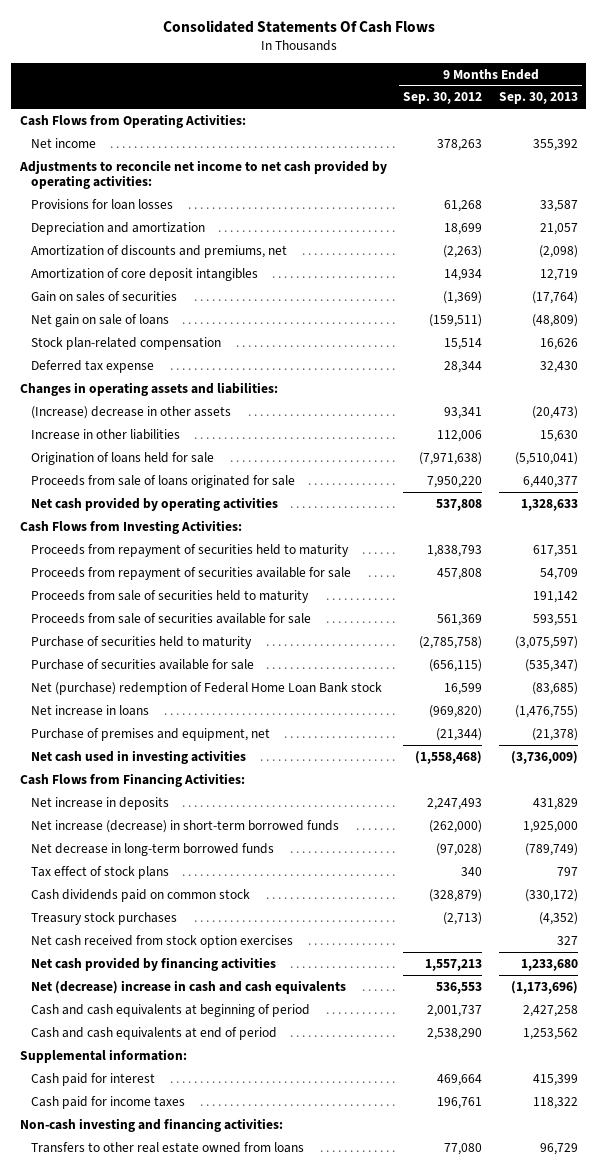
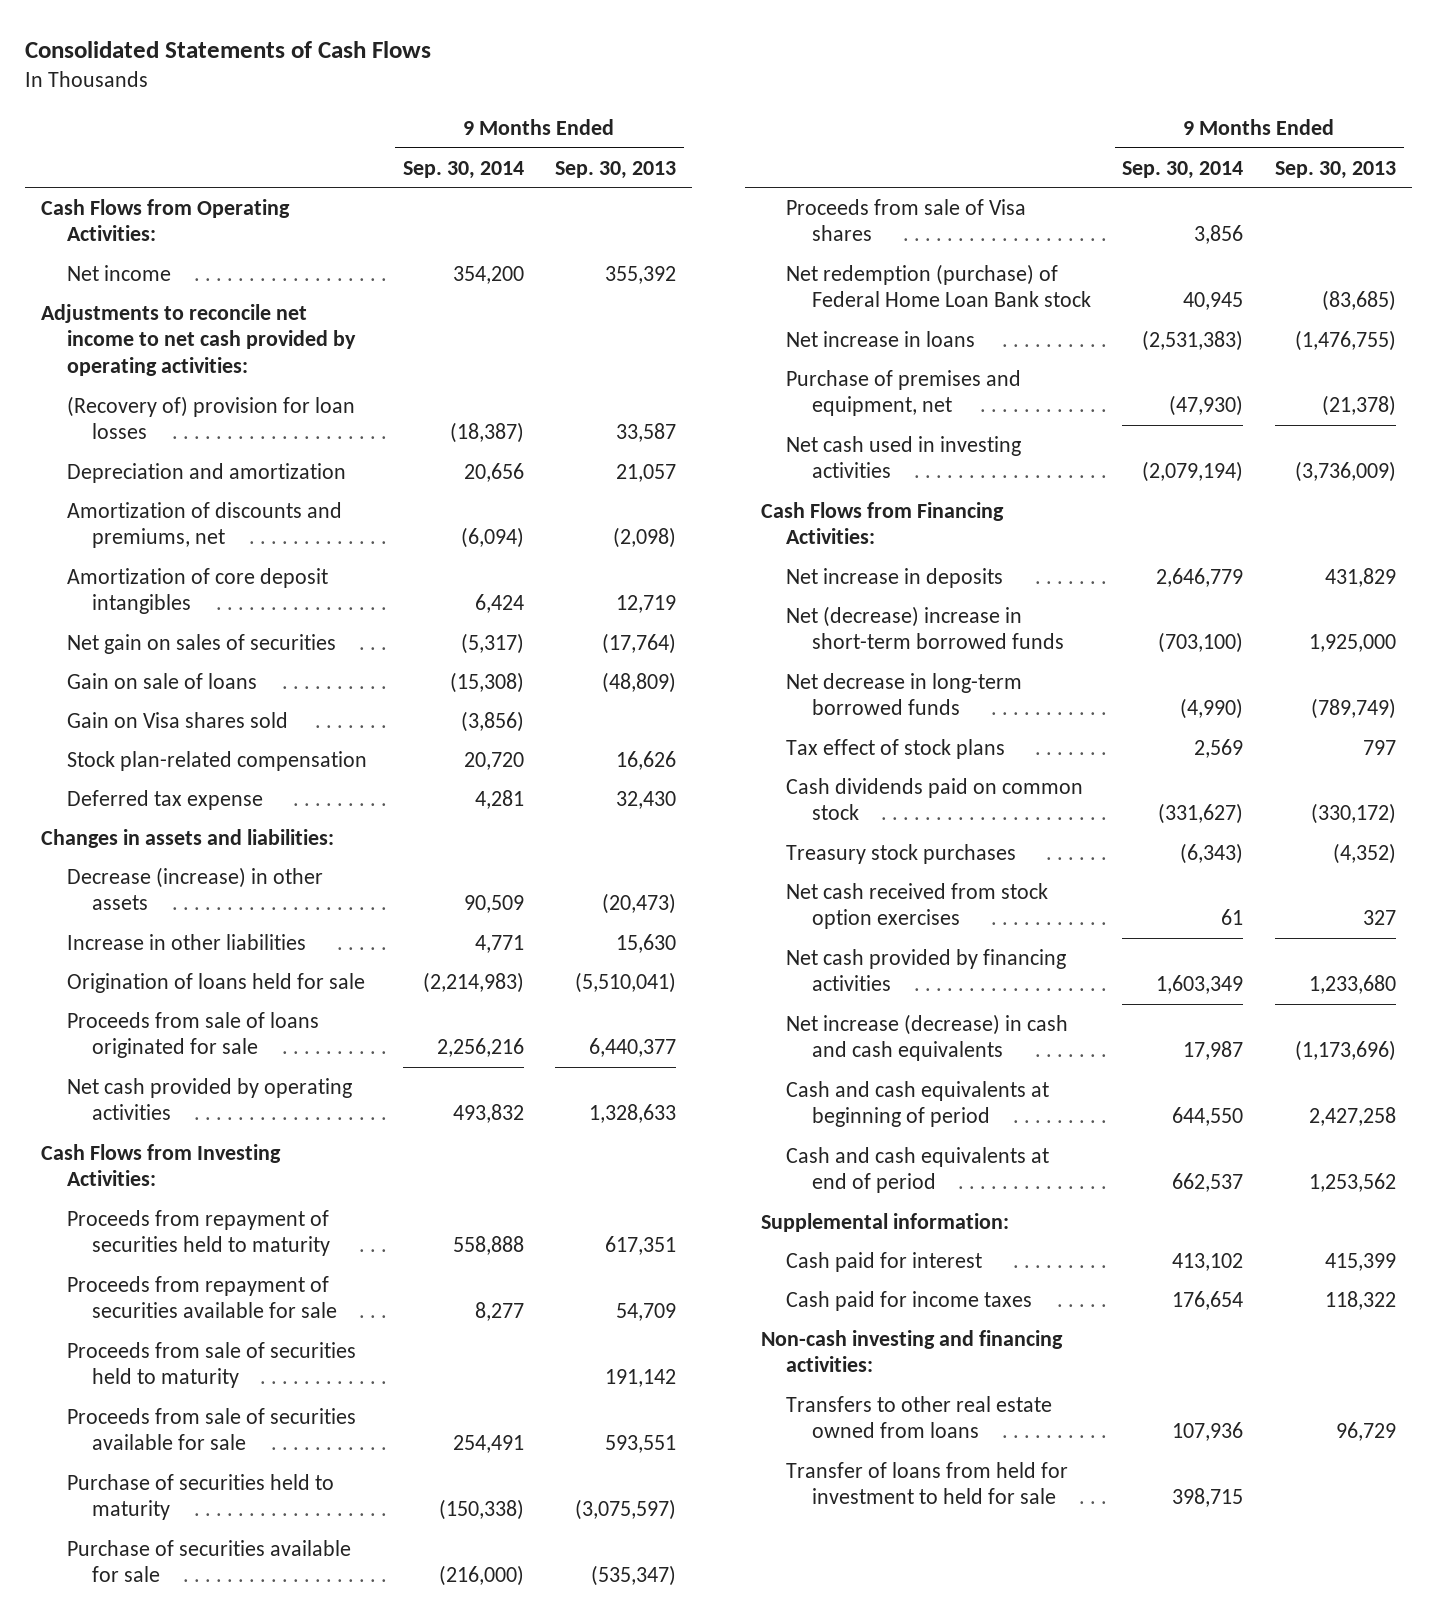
[162,20,435,34] Consolidated Statements Of Cash Flows -> [25,41,432,59] Consolidated Statements of Cash Flows
[403,92,483,105] Sep. 30, 2012 -> none
none -> [402,160,524,179] Sep. 30, 2014
[30,198,173,210] Provisions for loan losses -> [66,395,355,440] (Recovery of) provision for loan losses
[30,290,177,302] Gain on sales of securities -> [66,633,336,654] Net gain on sales of securities
[30,313,169,327] Net gain on sale of loans -> [66,672,257,689] Gain on sale of loans
none -> [66,711,288,728] Gain on Visa shares sold
[19,381,278,396] Changes in operating assets and liabilities: -> [40,828,334,848] Changes in assets and liabilities:
[30,405,231,419] (Increase) decrease in other assets -> [66,866,323,911] Decrease (increase) in other assets
none -> [786,198,1027,242] Proceeds from sale of Visa shares
[30,681,382,695] Net (purchase) redemption of Federal Home Loan Bank stock -> [786,263,1091,308] Net redemption (purchase) of Federal Home Loan Bank stock
[30,819,339,833] Net increase (decrease) in short-term borrowed funds -> [786,605,1064,650] Net (decrease) increase in short-term borrowed funds
[30,979,346,994] Net (decrease) increase in cash and cash equivalents -> [786,1013,1069,1062] Net increase (decrease) in cash and cash equivalents
none -> [786,1461,1069,1505] Transfer of loans from held for investment to held for sale

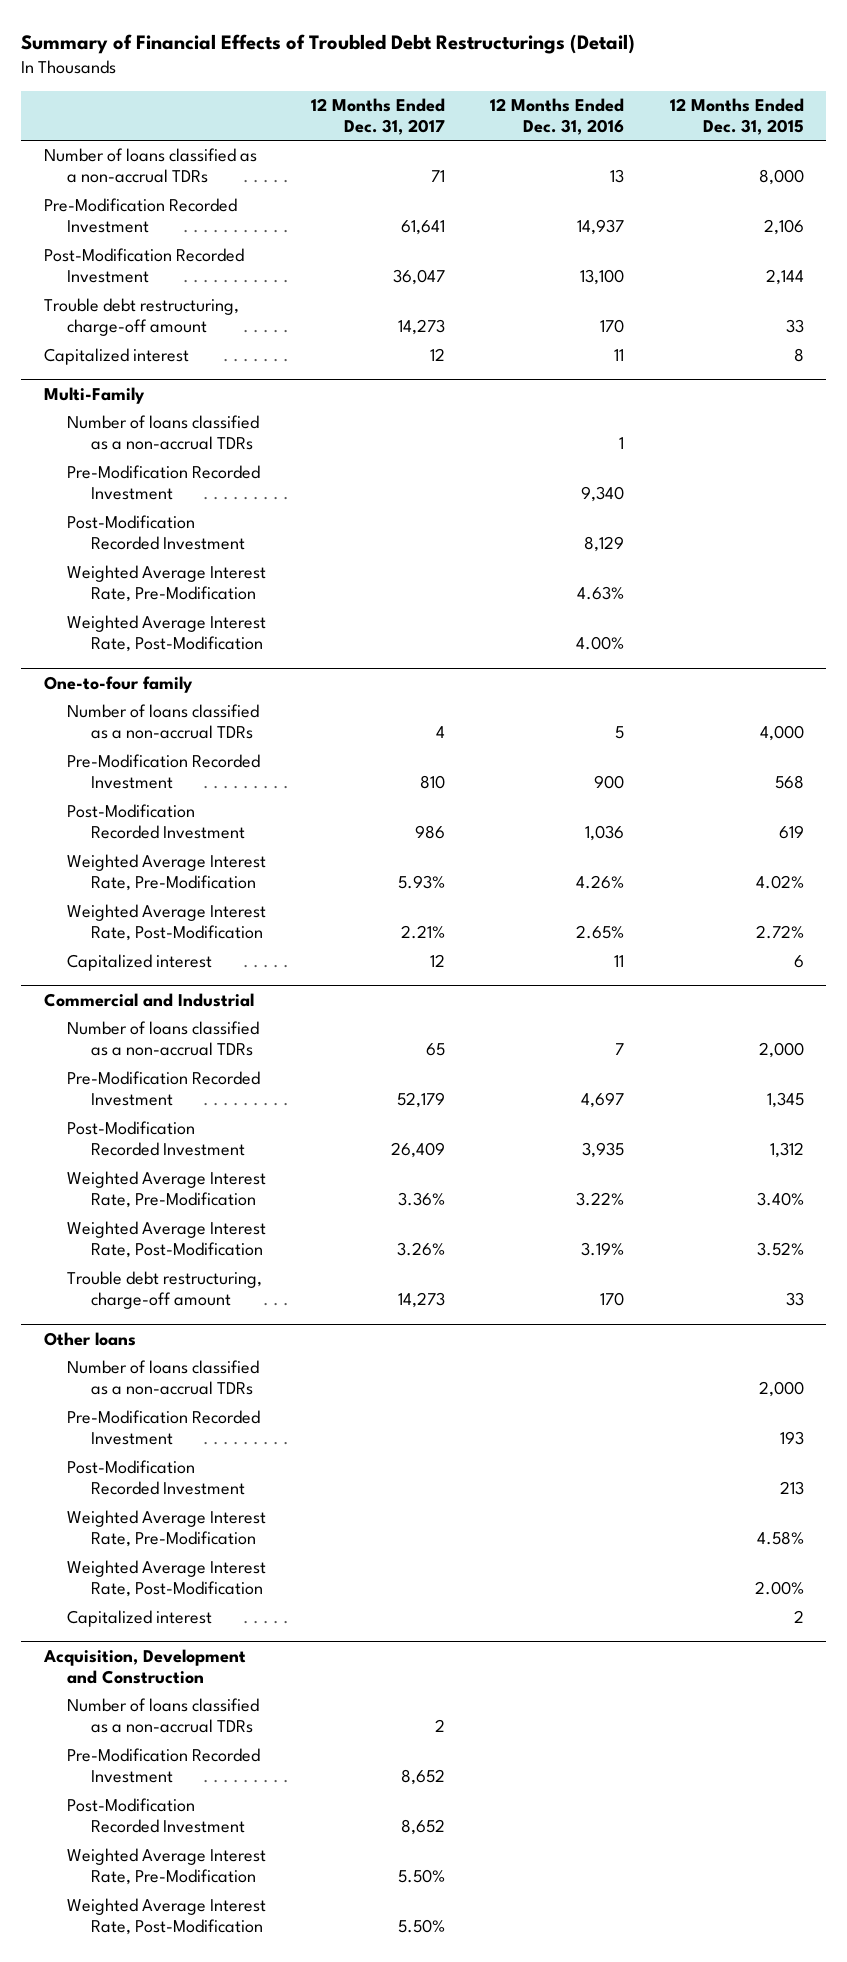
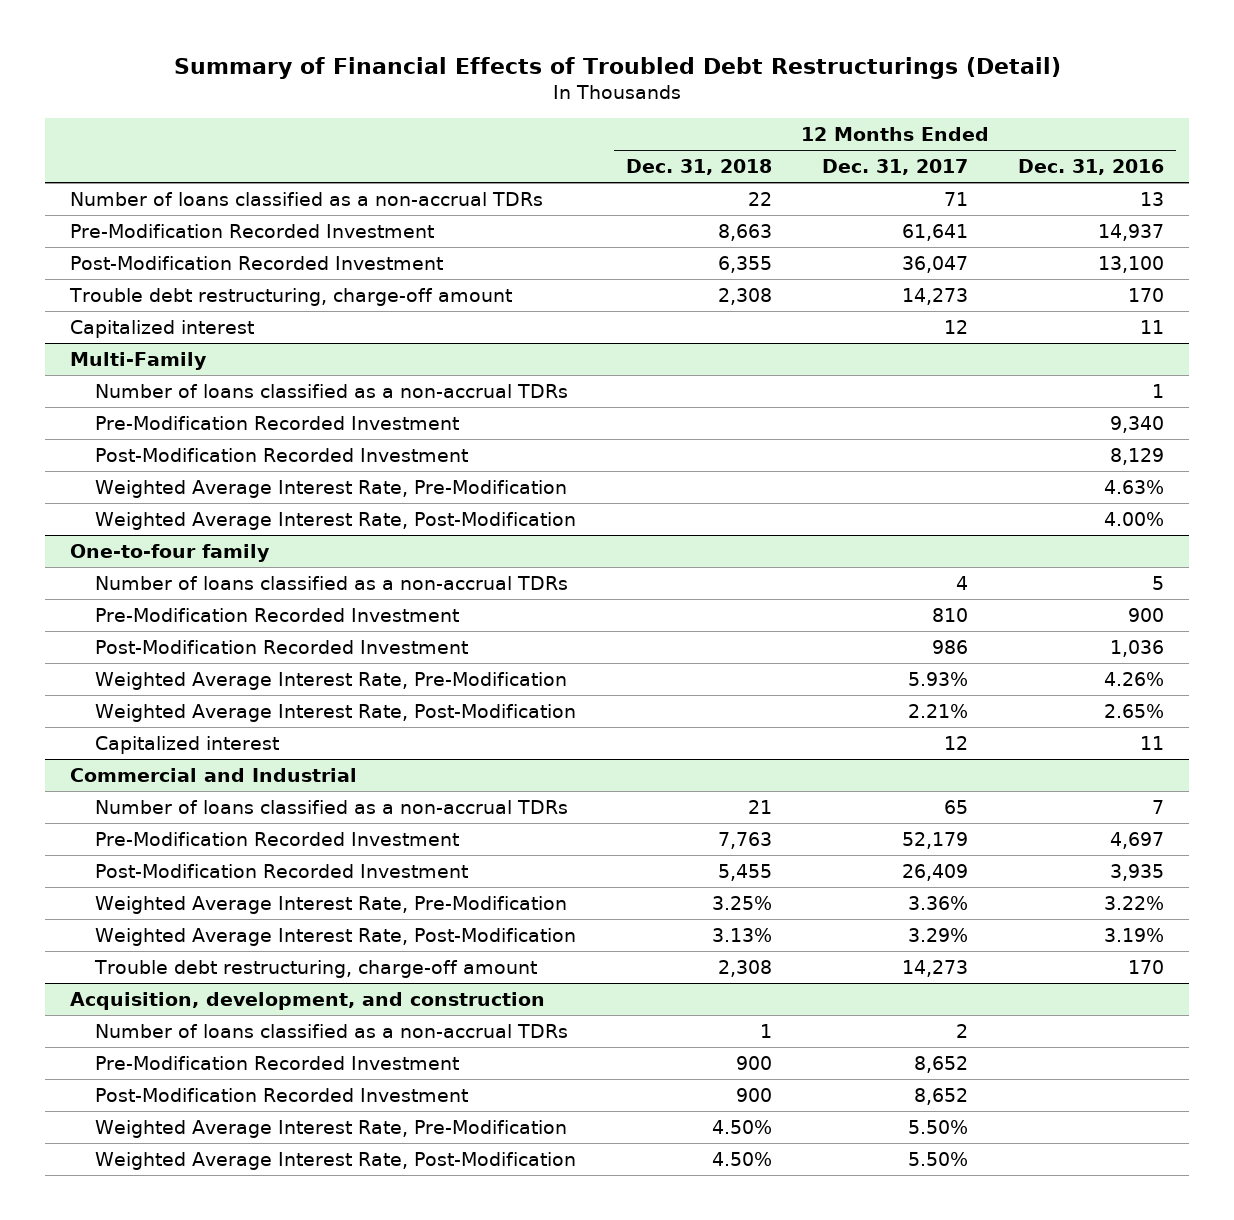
[669,97,804,136] 12 Months Ended Dec. 31, 2015 -> none
none -> [626,159,773,176] Dec. 31, 2018
[397,1242,446,1257] 3.26% -> [907,927,968,942] 3.29%
[43,1331,136,1346] Other loans -> none
[67,1359,260,1396] Number of loans classified as a non-accrual TDRs -> none
[67,1409,261,1446] Pre-Modification Recorded Investment -> none
[67,1459,245,1496] Post-Modification Recorded Investment -> none
[67,1509,267,1548] Weighted Average Interest Rate, Pre-Modification -> none
[67,1559,267,1598] Weighted Average Interest Rate, Post-Modification -> none
[67,1609,213,1627] Capitalized interest -> none
[42,1648,246,1685] Acquisition, Development and Construction -> [70,991,546,1010] Acquisition, development, and construction

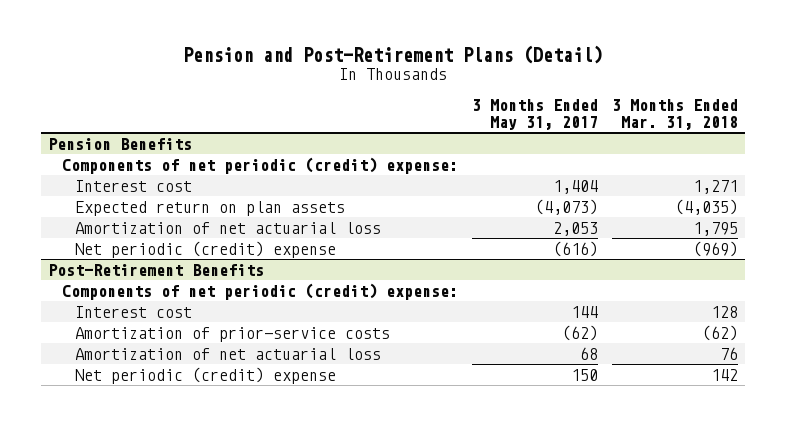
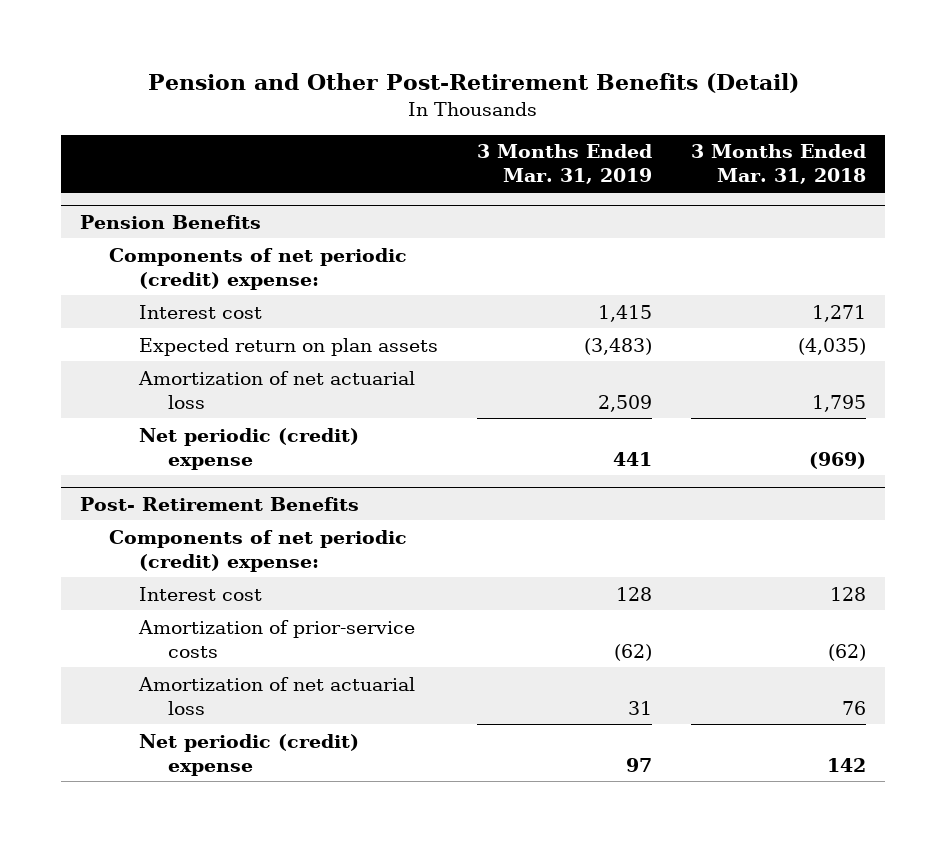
[182,44,603,64] Pension and Post-Retirement Plans (Detail) -> [147,73,799,94] Pension and Other Post-Retirement Benefits (Detail)
[471,98,598,131] 3 Months Ended May 31, 2017 -> none
none -> [476,144,652,185] 3 Months Ended Mar. 31, 2019
[47,263,264,276] Post-Retirement Benefits -> [80,496,360,511] Post- Retirement Benefits

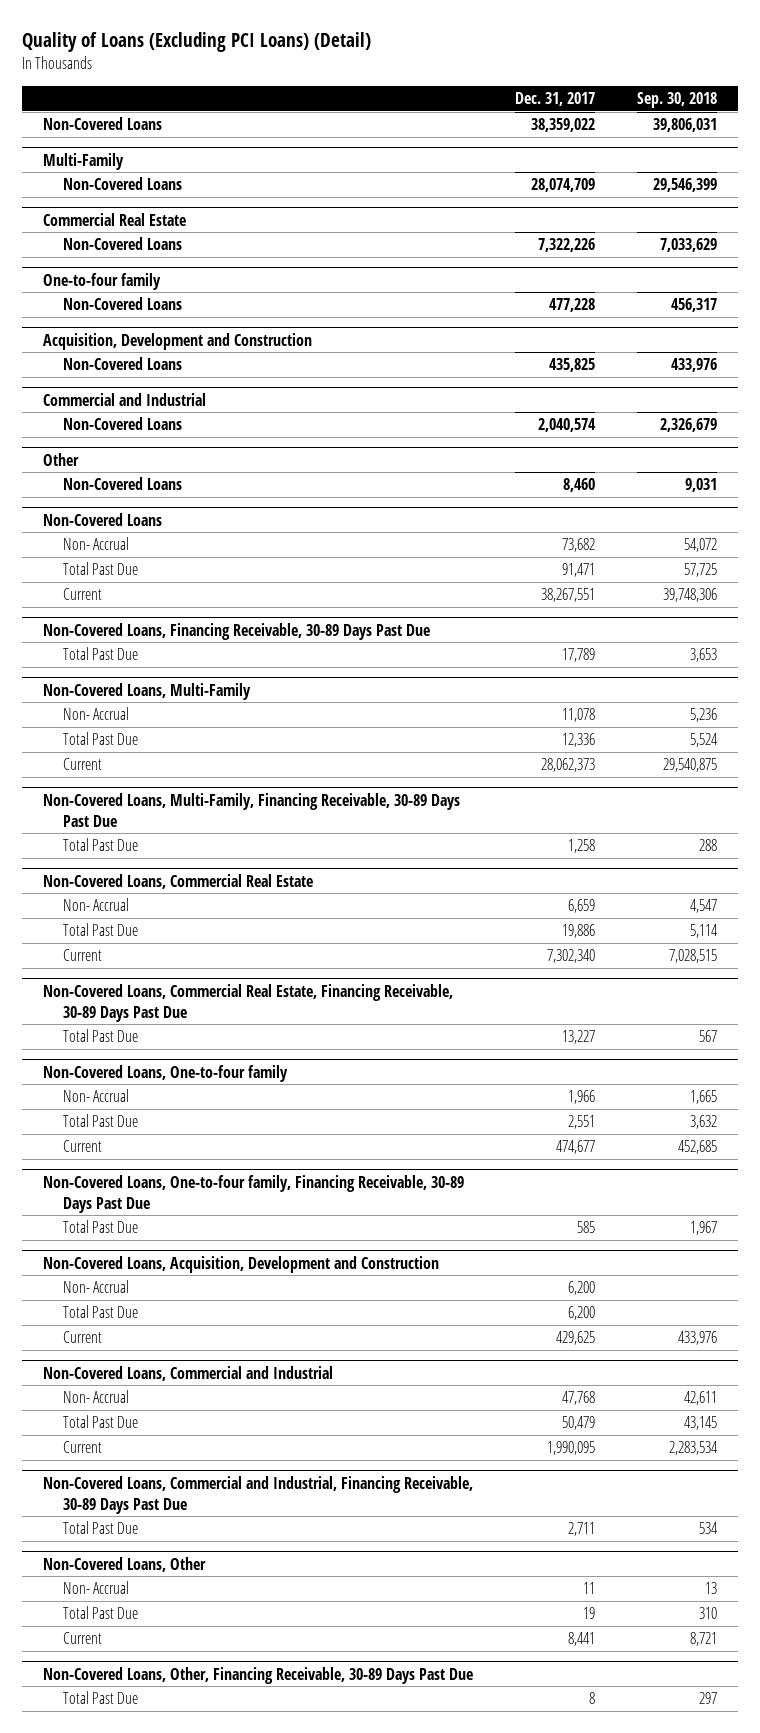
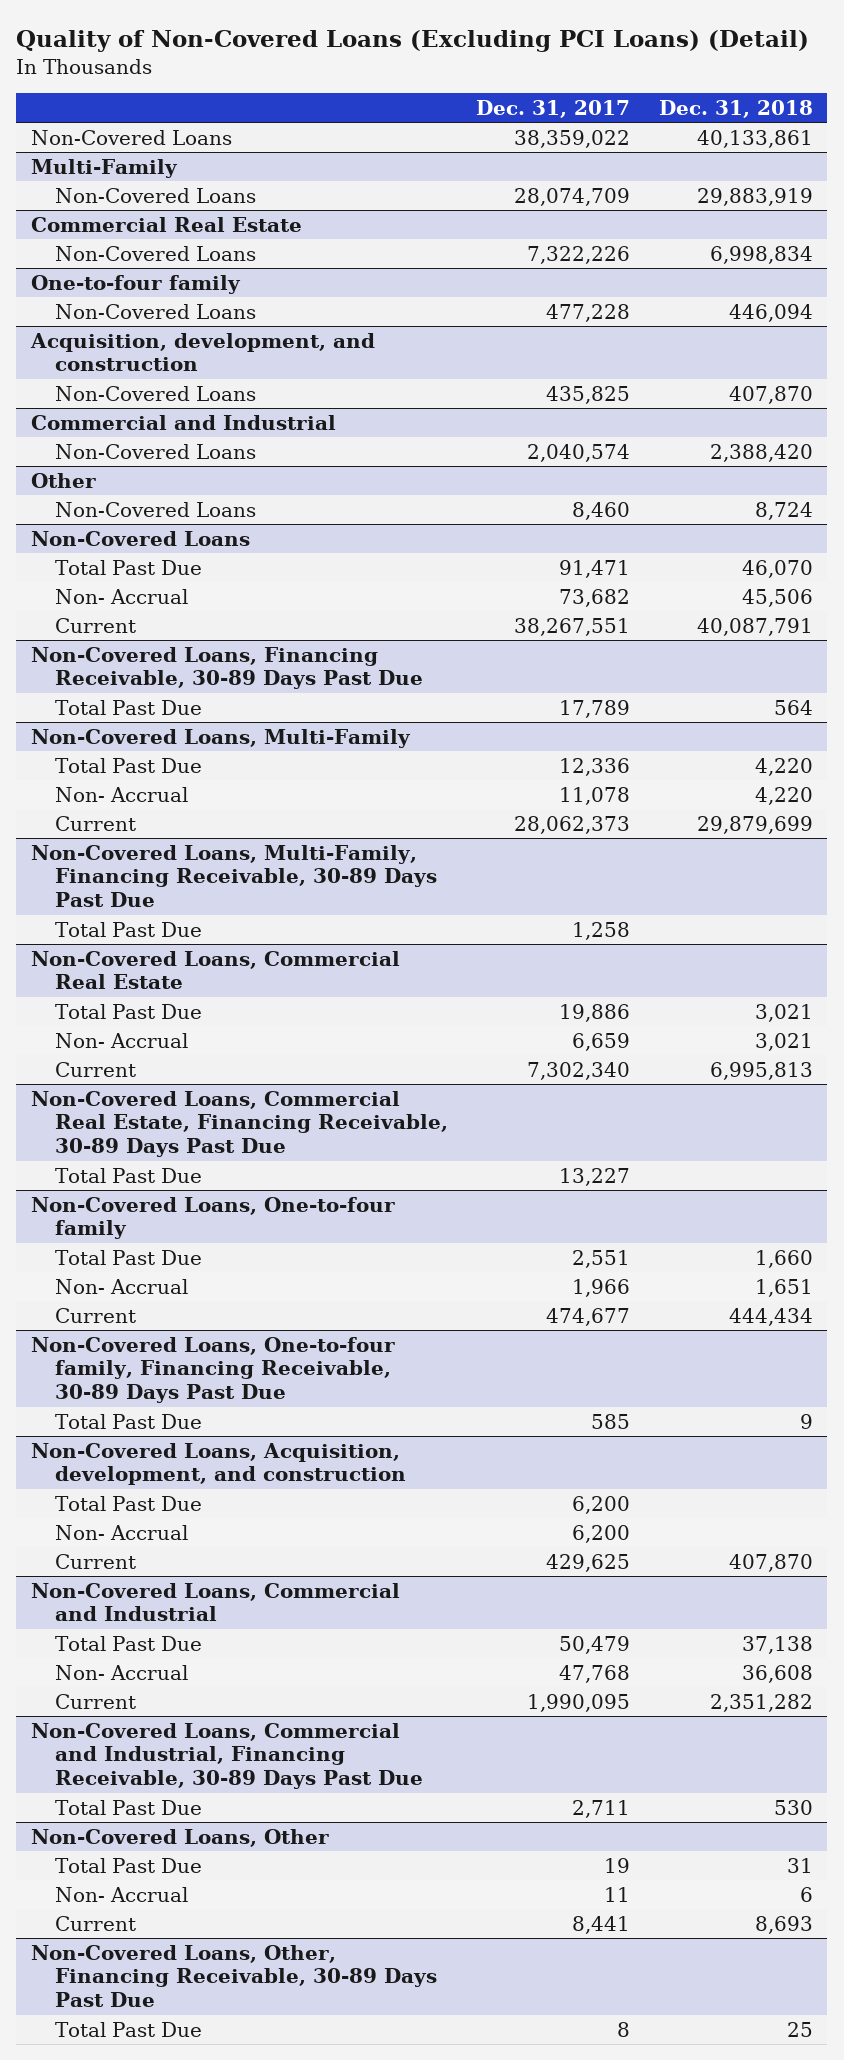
[22,32,372,53] Quality of Loans (Excluding PCI Loans) (Detail) -> [16,29,810,52] Quality of Non-Covered Loans (Excluding PCI Loans) (Detail)
[636,91,717,108] Sep. 30, 2018 -> none
none -> [658,99,813,118] Dec. 31, 2018
[43,332,313,350] Acquisition, Development and Construction -> [29,332,375,372] Acquisition, development, and construction
[63,537,130,551] Non- Accrual -> [54,588,188,604] Non- Accrual
[63,707,130,721] Non- Accrual -> [54,786,188,802] Non- Accrual
[63,898,130,912] Non- Accrual -> [54,1032,188,1048] Non- Accrual
[63,1089,130,1103] Non- Accrual -> [54,1278,188,1294] Non- Accrual
[63,1280,130,1294] Non- Accrual -> none
[43,1255,440,1273] Non-Covered Loans, Acquisition, Development and Construction -> [30,1442,406,1486] Non-Covered Loans, Acquisition, development, and construction
none -> [54,1524,188,1540] Non- Accrual
[63,1390,130,1404] Non- Accrual -> [54,1664,188,1680] Non- Accrual
[63,1581,130,1595] Non- Accrual -> [54,1886,188,1902] Non- Accrual

